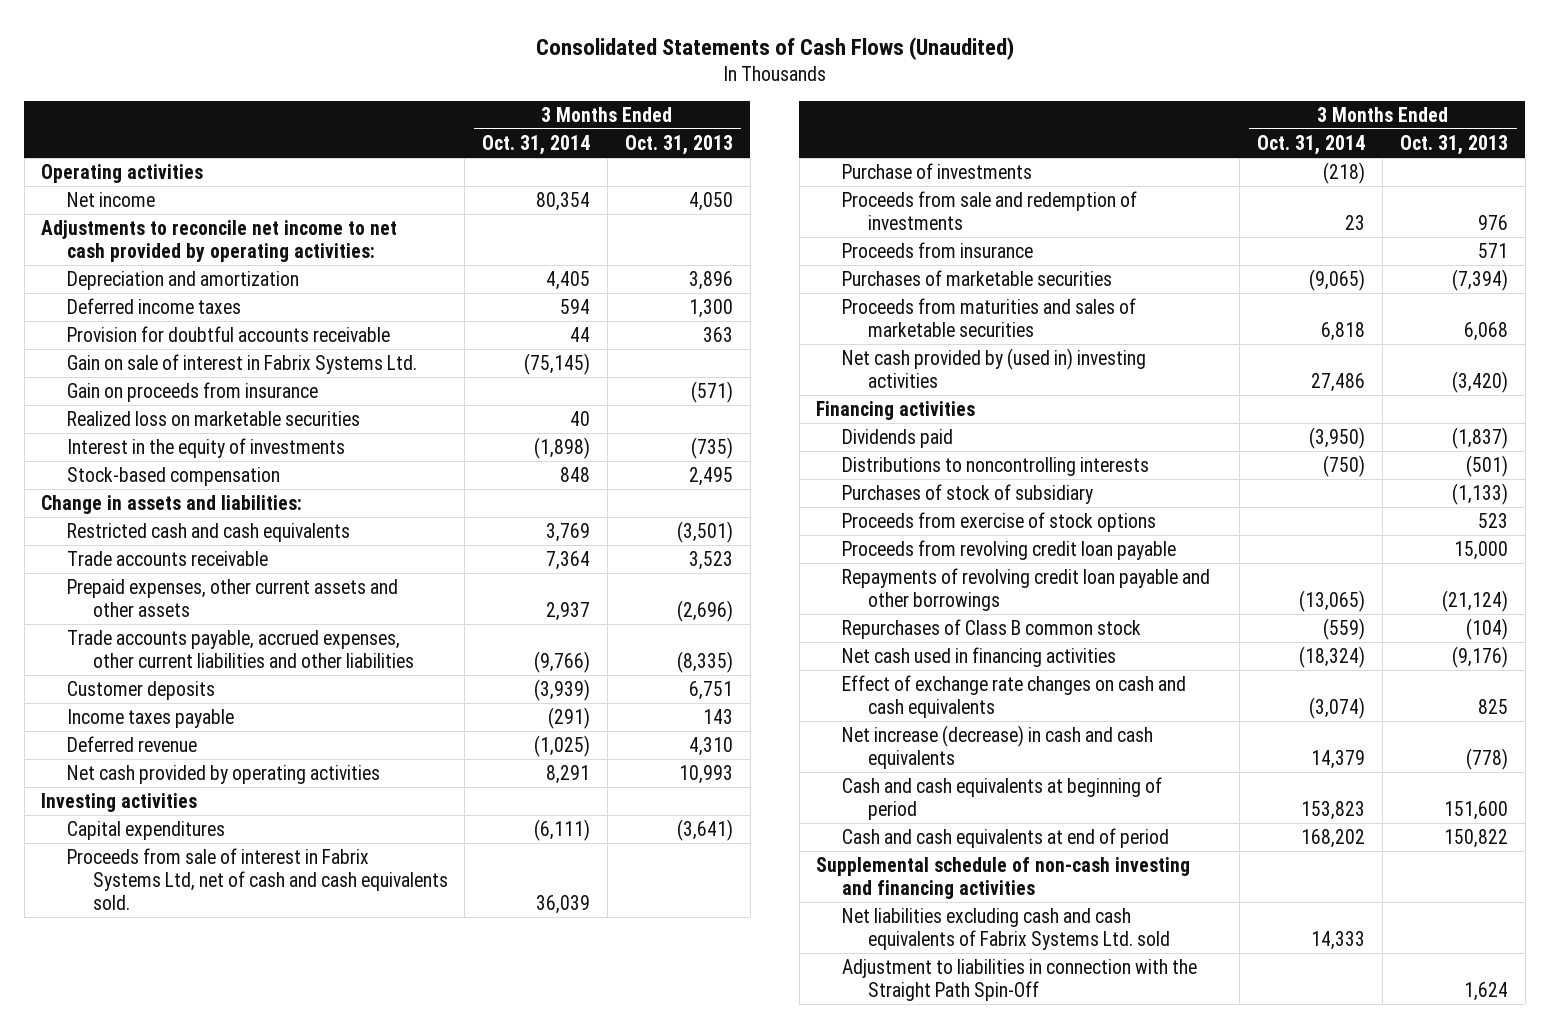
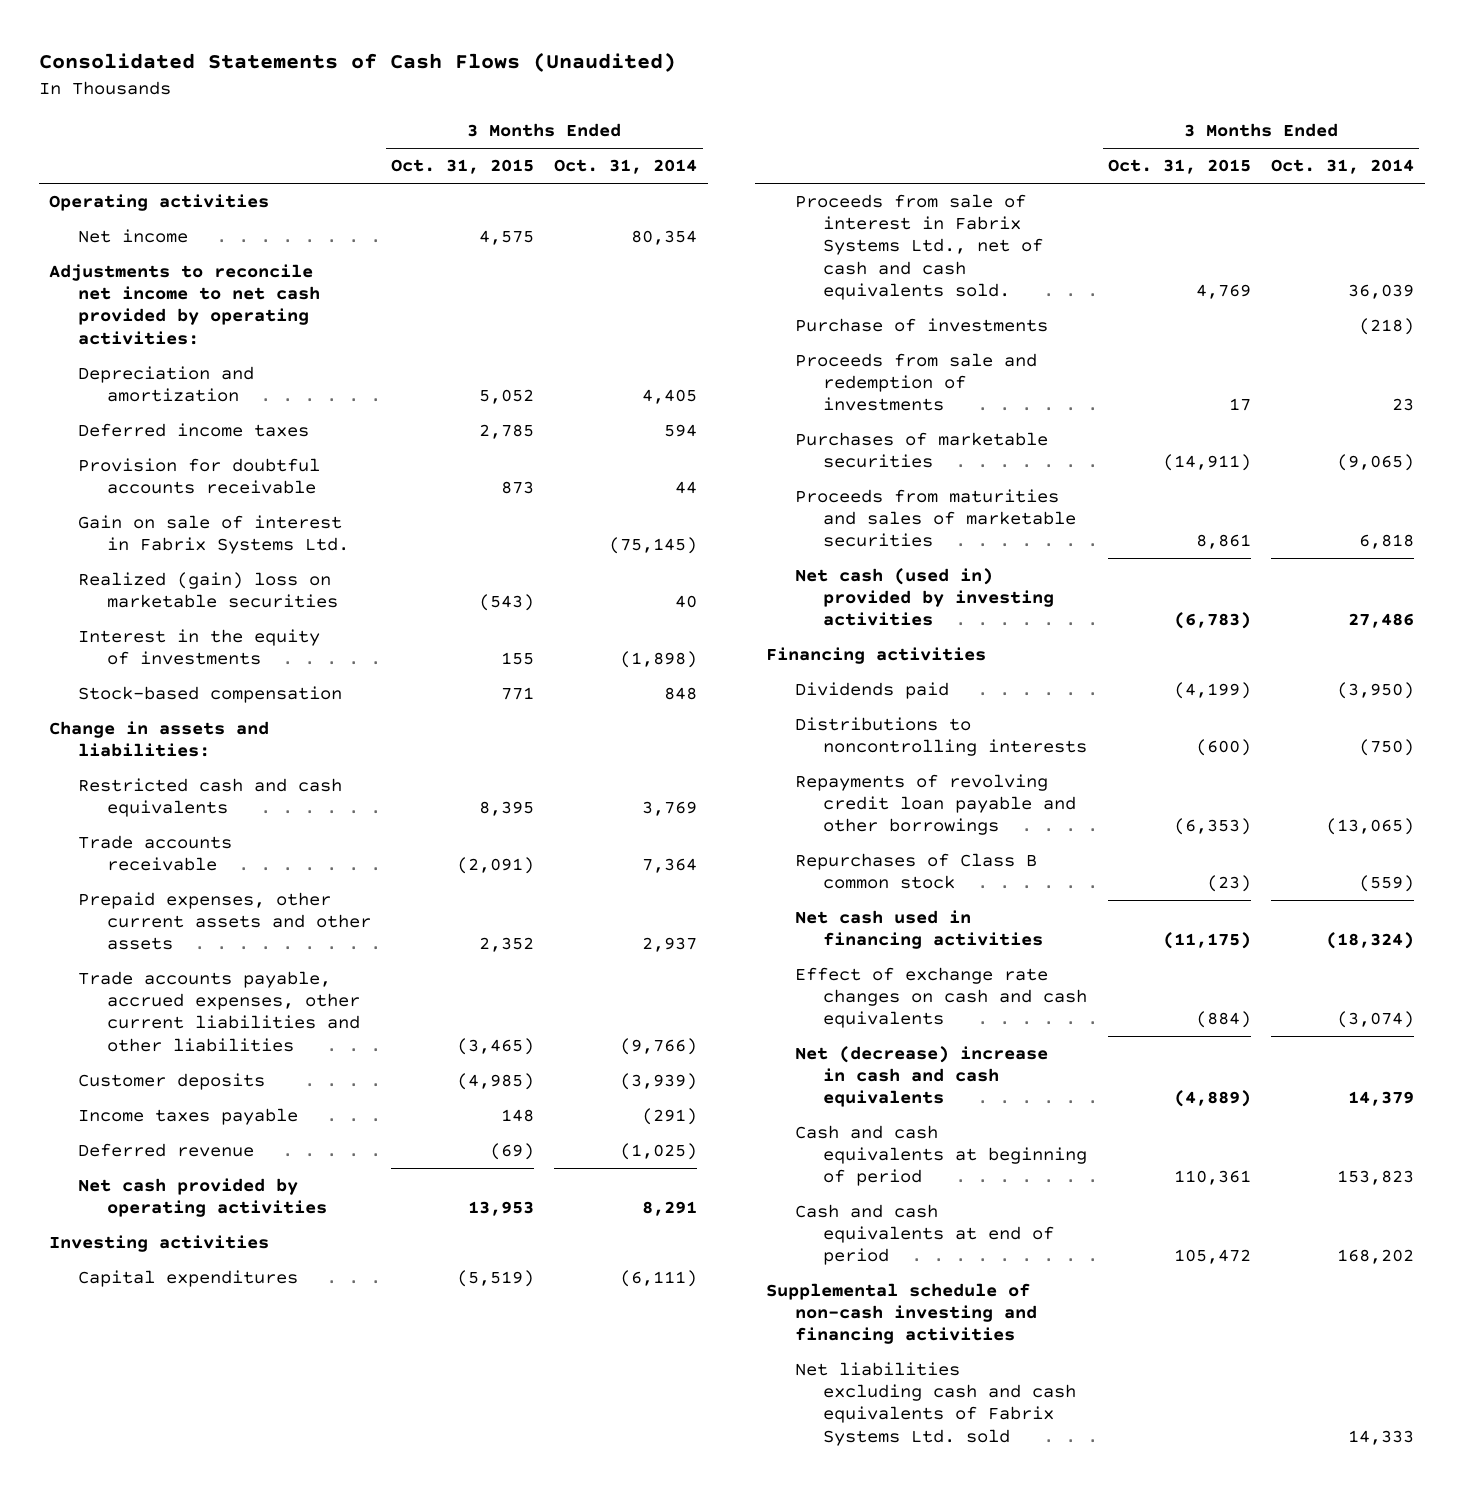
[624,135,733,156] Oct. 31, 2013 -> none
none -> [391,159,535,175] Oct. 31, 2015
[66,382,318,403] Gain on proceeds from insurance -> none
[66,411,360,427] Realized loss on marketable securities -> [77,572,338,609] Realized (gain) loss on marketable securities
[66,848,448,910] Proceeds from sale of interest in Fabrix Systems Ltd, net of cash and cash equivalents sold. -> [794,194,1044,300] Proceeds from sale of interest in Fabrix Systems Ltd., net of cash and cash equivalents sold.
[842,242,1034,259] Proceeds from insurance -> none
[842,348,1147,389] Net cash provided by (used in) investing activities -> [794,568,1055,627] Net cash (used in) provided by investing activities
[842,484,1094,505] Purchases of stock of subsidiary -> none
[842,512,1157,533] Proceeds from exercise of stock options -> none
[842,540,1177,561] Proceeds from revolving credit loan payable -> none
[842,725,1154,770] Net increase (decrease) in cash and cash equivalents -> [794,1046,1048,1108] Net (decrease) increase in cash and cash equivalents
[842,959,1198,1002] Adjustment to liabilities in connection with the Straight Path Spin-Off -> none

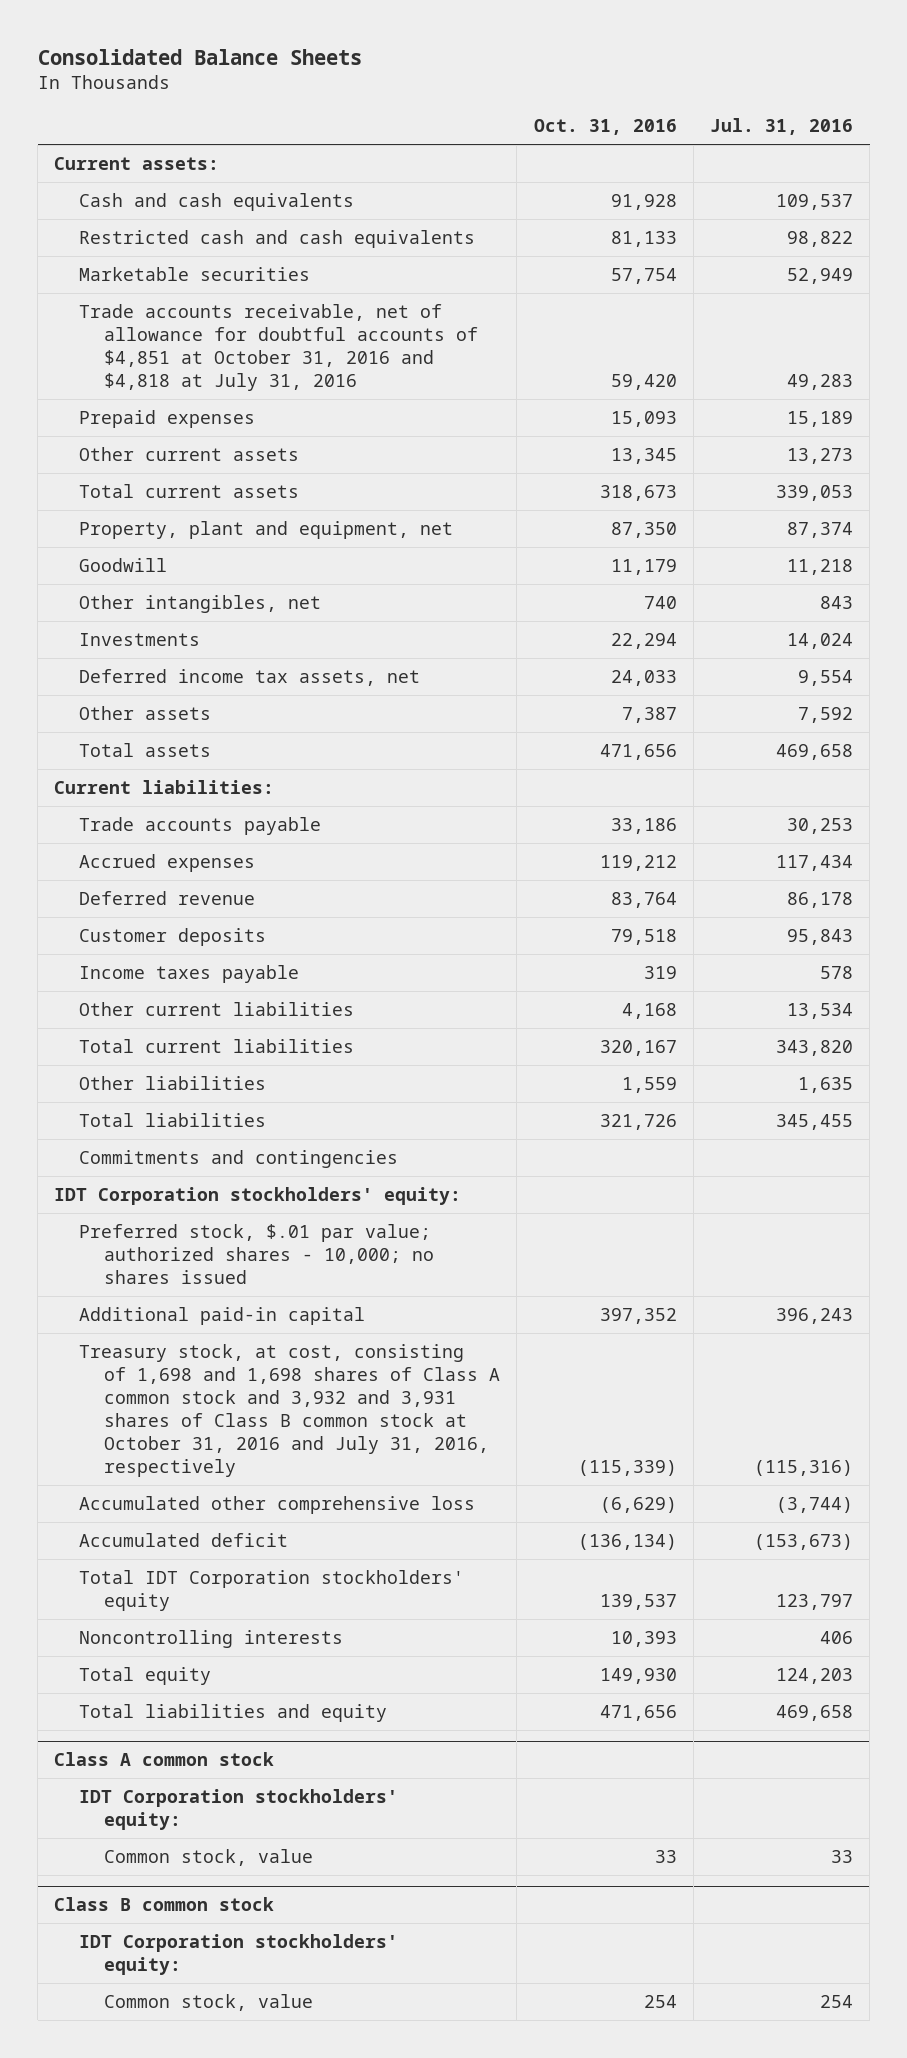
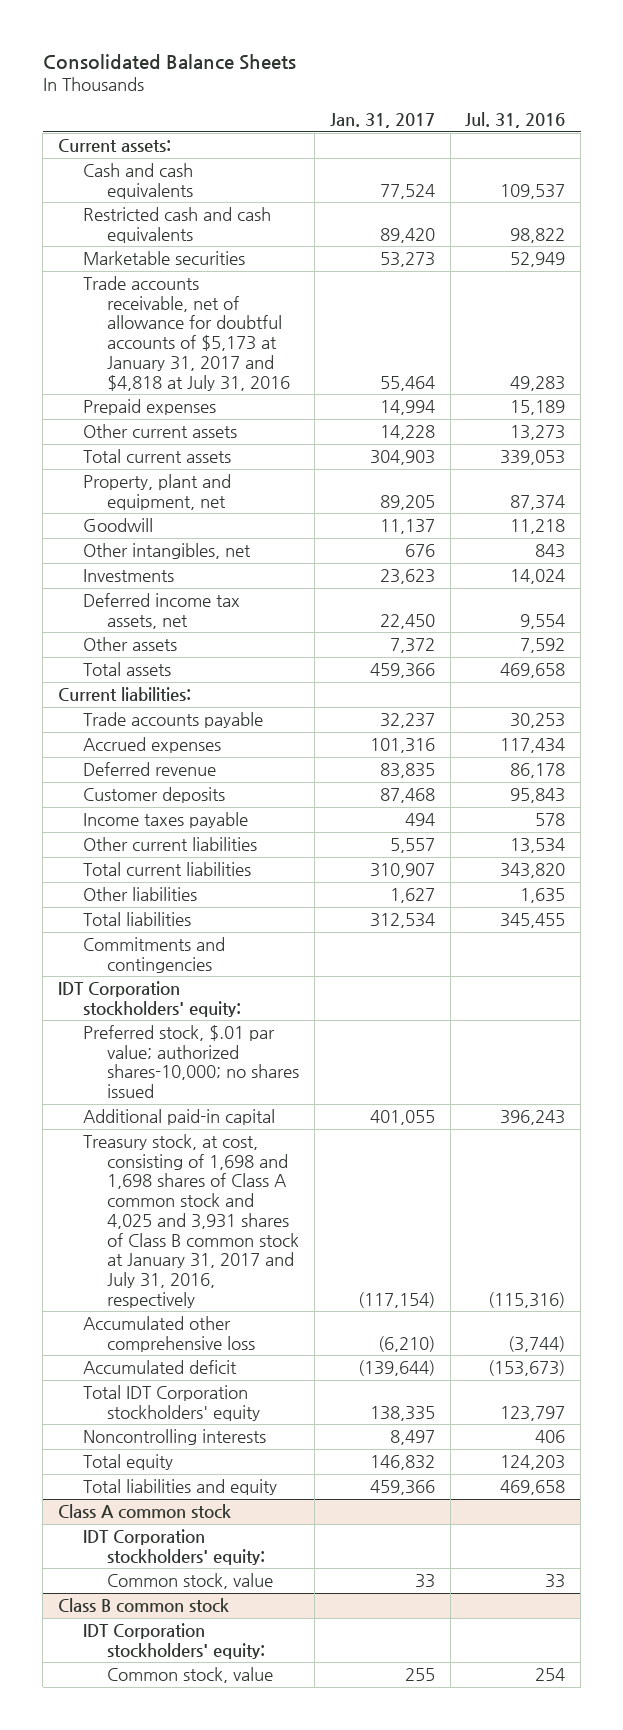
[533,119,677,136] Oct. 31, 2016 -> none
none -> [329,113,435,129] Jan. 31, 2017
[79,303,479,391] Trade accounts receivable, net of allowance for doubtful accounts of $4,851 at October 31, 2016 and $4,818 at July 31, 2016 -> [82,276,291,391] Trade accounts receivable, net of allowance for doubtful accounts of $5,173 at January 31, 2017 and $4,818 at July 31, 2016
[79,1223,435,1284] Preferred stock, $.01 par value; authorized shares - 10,000; no shares issued -> [82,1025,300,1099] Preferred stock, $.01 par value; authorized shares-10,000; no shares issued
[79,1343,501,1477] Treasury stock, at cost, consisting of 1,698 and 1,698 shares of Class A common stock and 3,932 and 3,931 shares of Class B common stock at October 31, 2016 and July 31, 2016, respectively -> [82,1134,300,1308] Treasury stock, at cost, consisting of 1,698 and 1,698 shares of Class A common stock and 4,025 and 3,931 shares of Class B common stock at January 31, 2017 and July 31, 2016, respectively

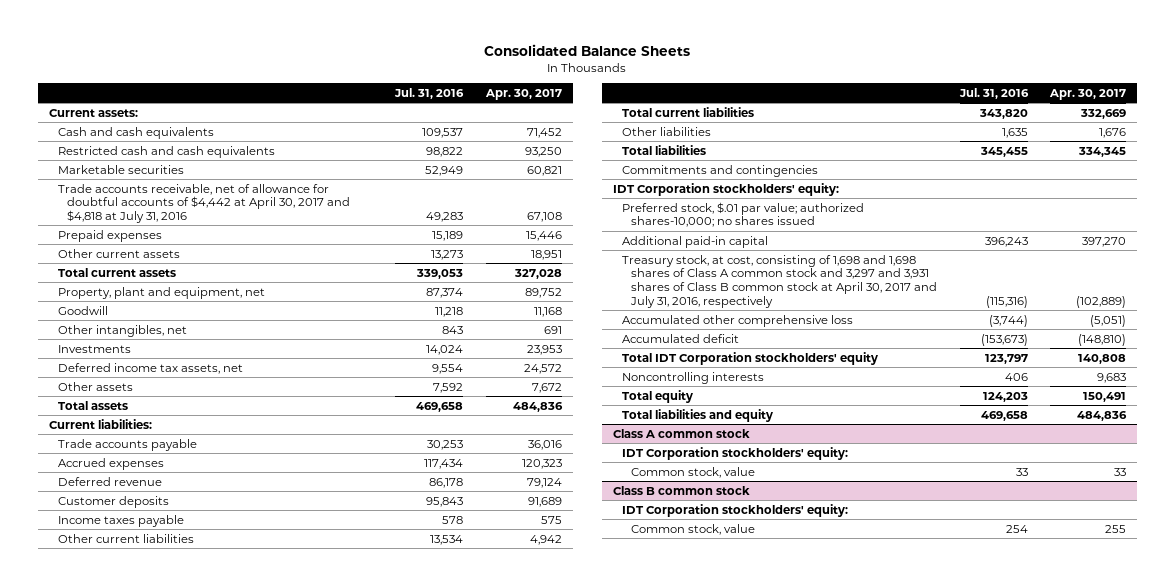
[329,113,435,129] Jan. 31, 2017 -> none
none -> [484,88,562,100] Apr. 30, 2017
[82,276,291,391] Trade accounts receivable, net of allowance for doubtful accounts of $5,173 at January 31, 2017 and $4,818 at July 31, 2016 -> [57,183,350,223] Trade accounts receivable, net of allowance for doubtful accounts of $4,442 at April 30, 2017 and $4,818 at July 31, 2016
[82,1134,300,1308] Treasury stock, at cost, consisting of 1,698 and 1,698 shares of Class A common stock and 4,025 and 3,931 shares of Class B common stock at January 31, 2017 and July 31, 2016, respectively -> [622,254,938,308] Treasury stock, at cost, consisting of 1,698 and 1,698 shares of Class A common stock and 3,297 and 3,931 shares of Class B common stock at April 30, 2017 and July 31, 2016, respectively

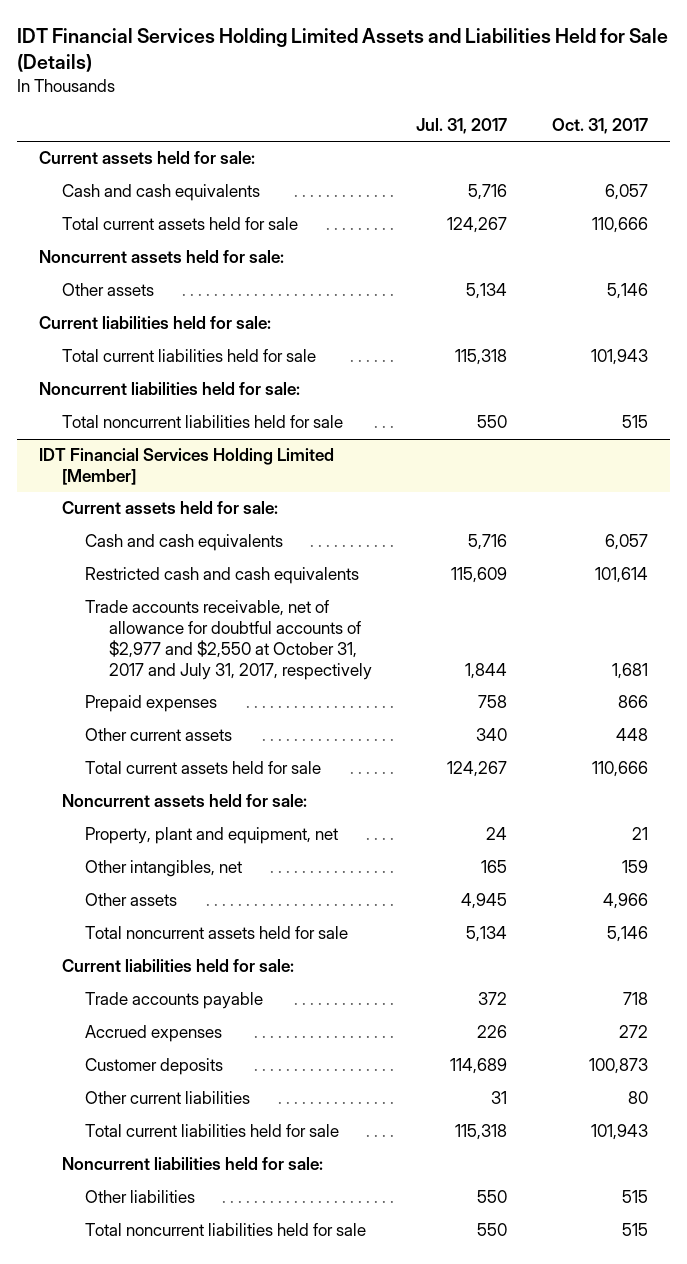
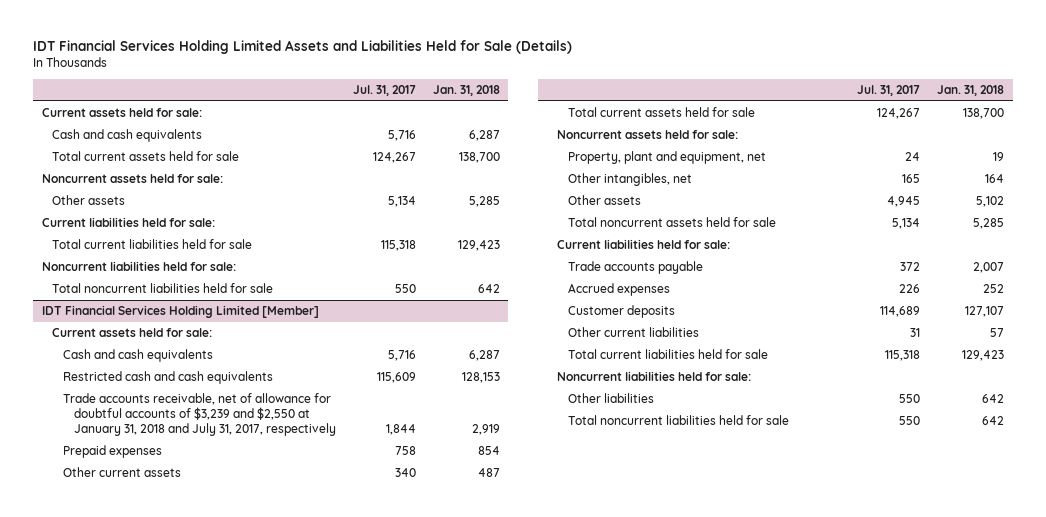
[551,118,648,135] Oct. 31, 2017 -> none
none -> [432,85,500,97] Jan. 31, 2018
[85,600,372,680] Trade accounts receivable, net of allowance for doubtful accounts of $2,977 and $2,550 at October 31, 2017 and July 31, 2017, respectively -> [63,393,336,437] Trade accounts receivable, net of allowance for doubtful accounts of $3,239 and $2,550 at January 31, 2018 and July 31, 2017, respectively

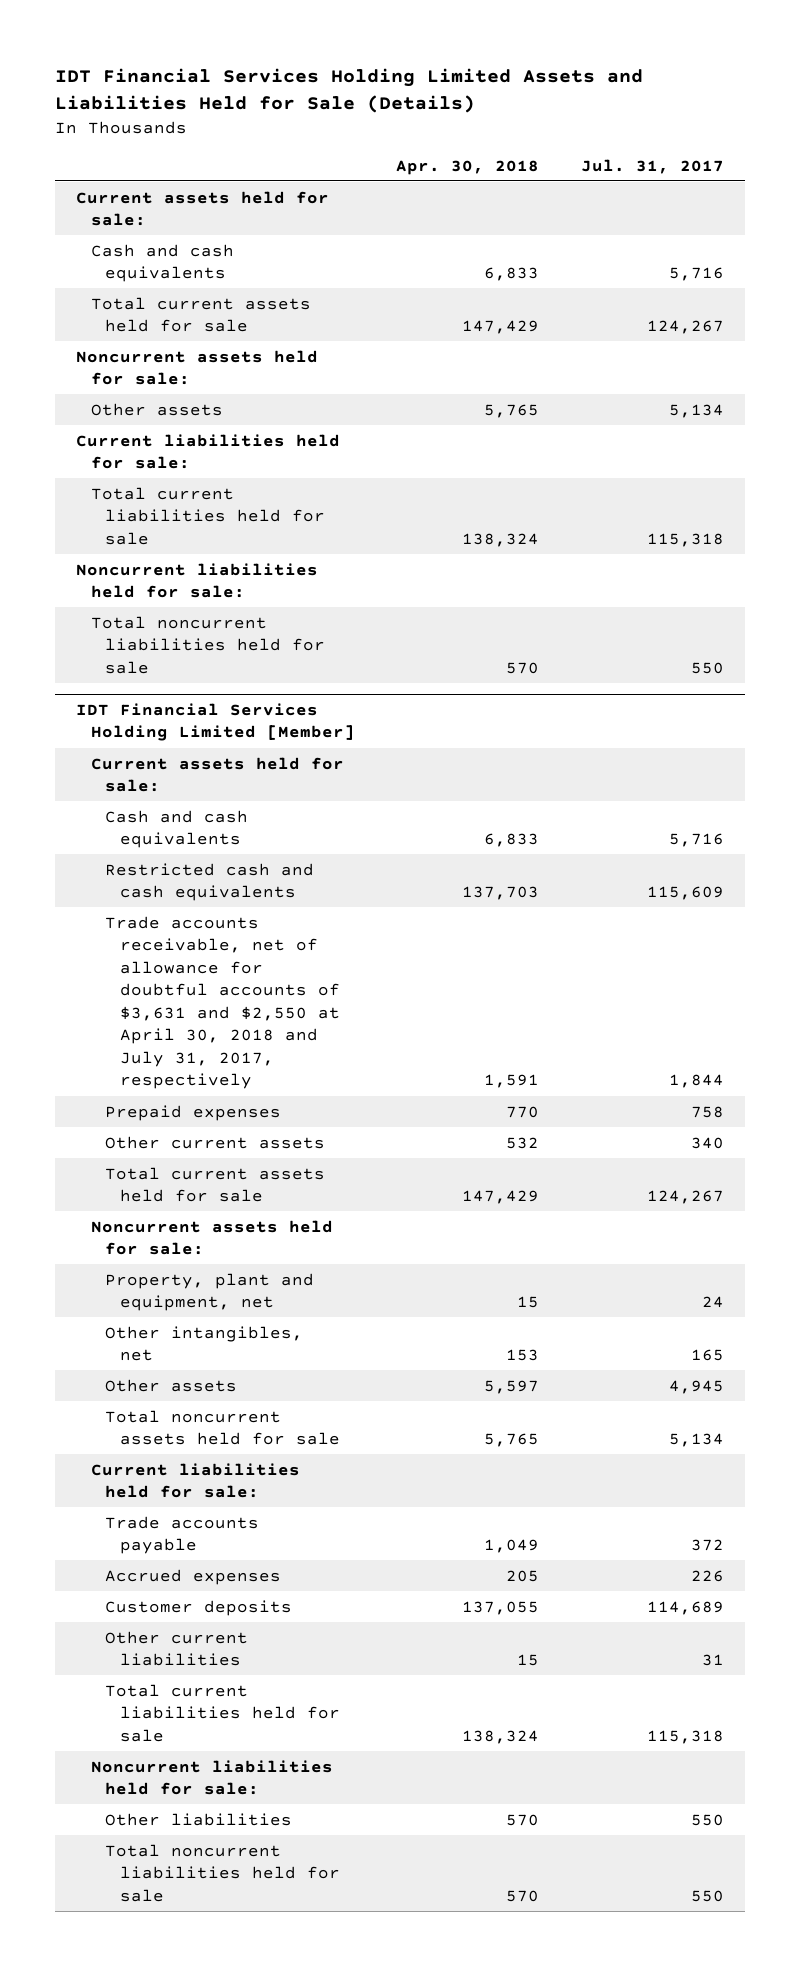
[432,85,500,97] Jan. 31, 2018 -> none
none -> [396,159,540,175] Apr. 30, 2018
[63,393,336,437] Trade accounts receivable, net of allowance for doubtful accounts of $3,239 and $2,550 at January 31, 2018 and July 31, 2017, respectively -> [105,915,341,1090] Trade accounts receivable, net of allowance for doubtful accounts of $3,631 and $2,550 at April 30, 2018 and July 31, 2017, respectively

